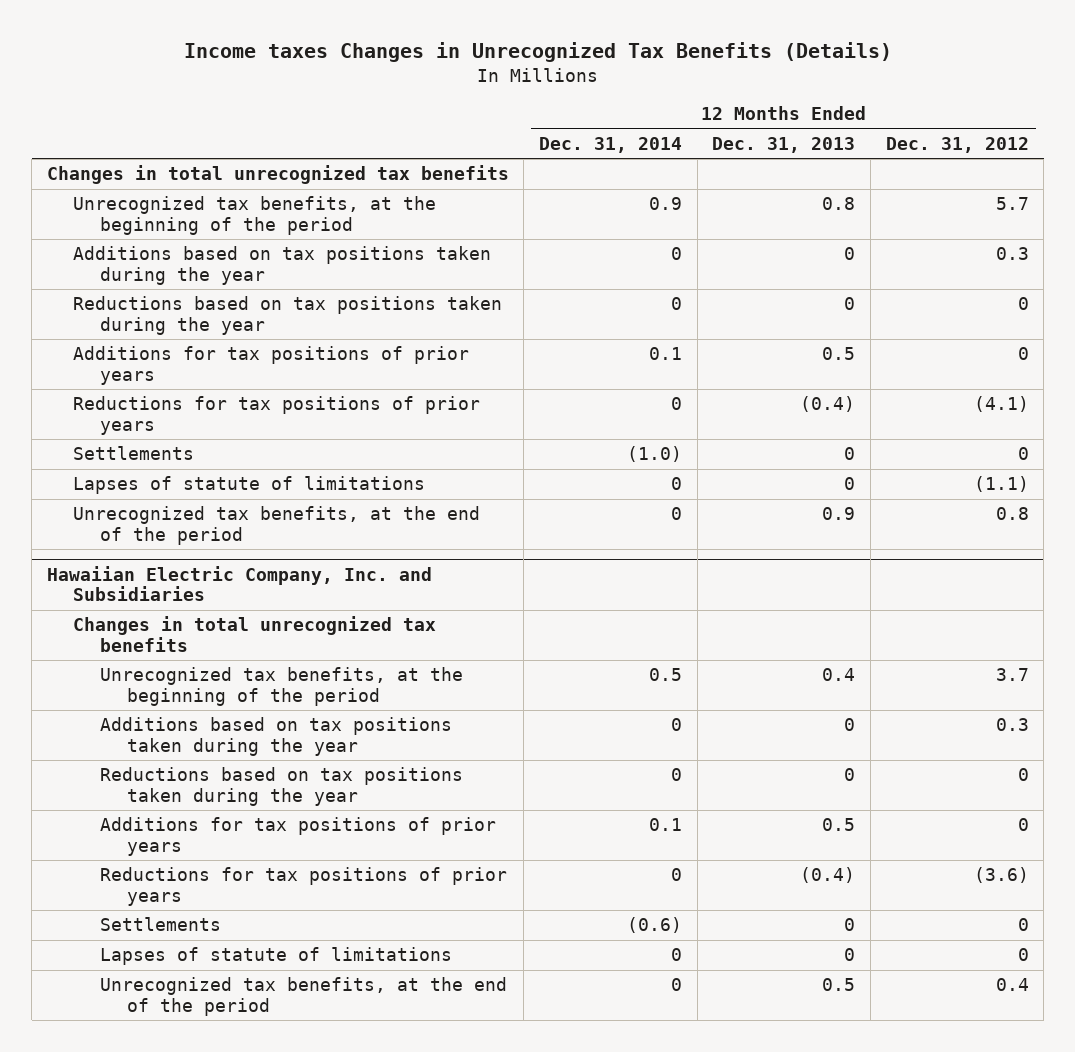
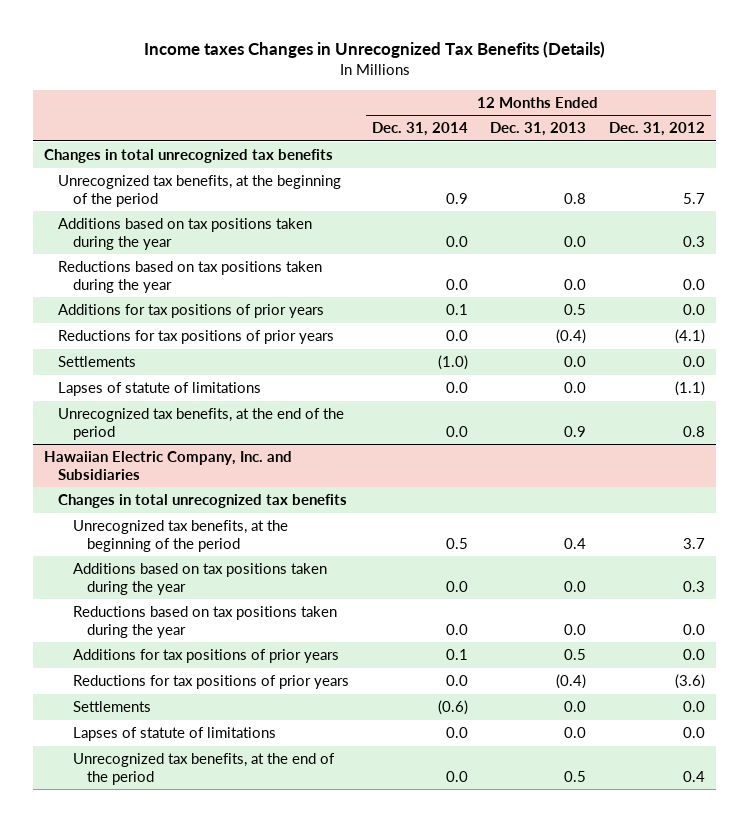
[670,247,682,261] 0 -> [445,235,468,247] 0.0
[844,247,856,261] 0 -> [564,235,587,247] 0.0
[670,297,682,311] 0 -> [445,278,468,290] 0.0
[844,297,856,311] 0 -> [564,278,587,290] 0.0
[1017,297,1029,311] 0 -> [682,278,705,290] 0.0
[1017,347,1029,361] 0 -> [682,304,705,316] 0.0
[670,397,682,411] 0 -> [445,330,468,342] 0.0
[844,447,856,461] 0 -> [564,356,587,368] 0.0
[1017,447,1029,461] 0 -> [682,356,705,368] 0.0
[670,477,682,491] 0 -> [445,382,468,394] 0.0
[844,477,856,491] 0 -> [564,382,587,394] 0.0
[670,507,682,521] 0 -> [445,425,468,437] 0.0
[670,718,682,732] 0 -> [445,580,468,592] 0.0
[844,718,856,732] 0 -> [564,580,587,592] 0.0
[670,768,682,782] 0 -> [445,623,468,635] 0.0
[844,768,856,782] 0 -> [564,623,587,635] 0.0
[1017,768,1029,782] 0 -> [682,623,705,635] 0.0
[1017,818,1029,832] 0 -> [682,649,705,661] 0.0
[670,868,682,882] 0 -> [445,675,468,687] 0.0
[844,918,856,932] 0 -> [564,701,587,713] 0.0
[1017,918,1029,932] 0 -> [682,701,705,713] 0.0
[670,948,682,962] 0 -> [445,727,468,739] 0.0
[844,948,856,962] 0 -> [564,727,587,739] 0.0
[1017,948,1029,962] 0 -> [682,727,705,739] 0.0
[670,978,682,992] 0 -> [445,770,468,782] 0.0

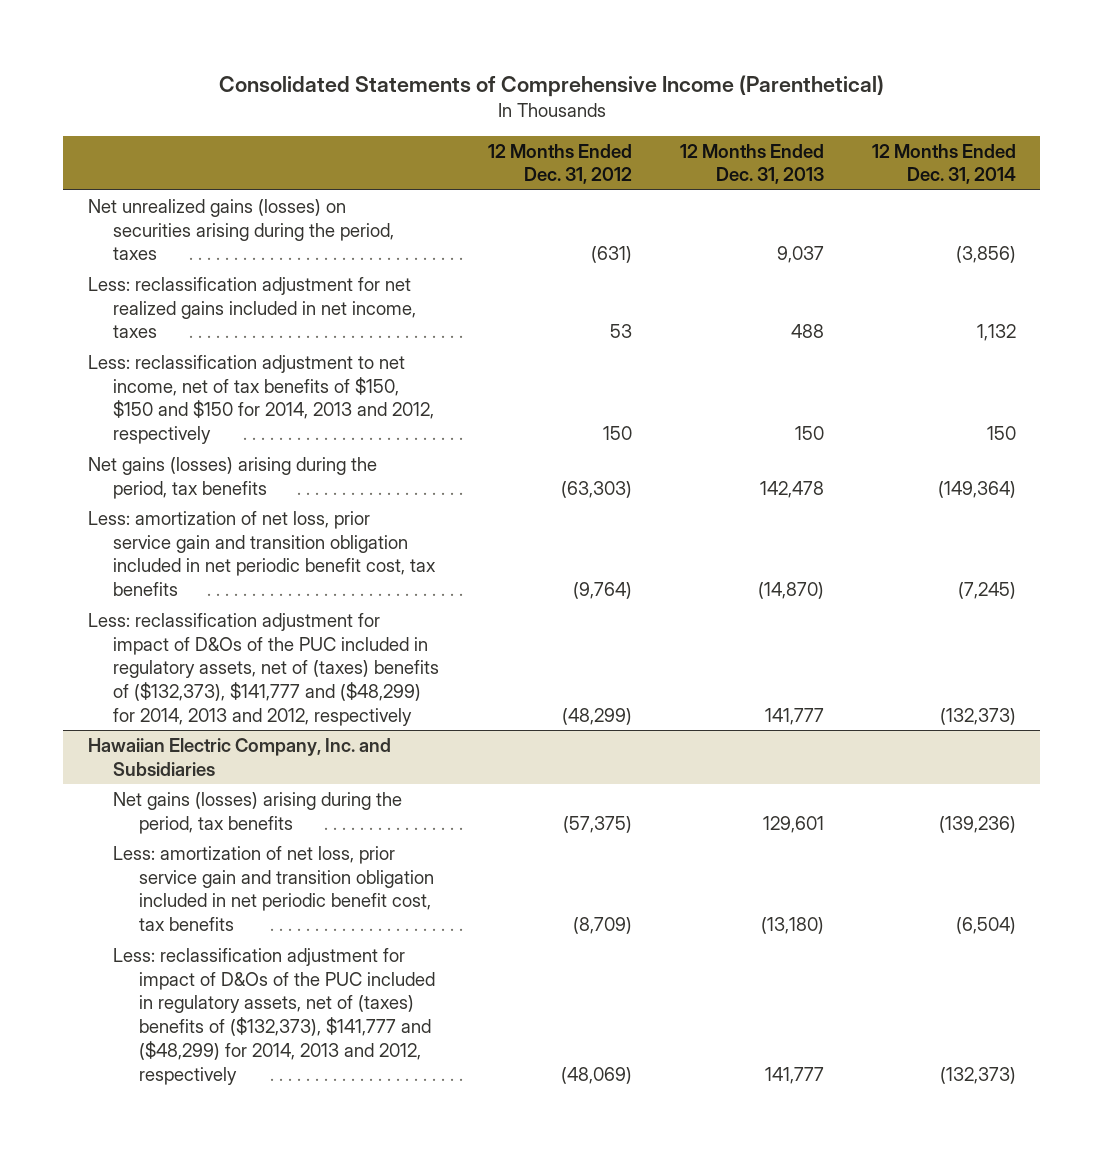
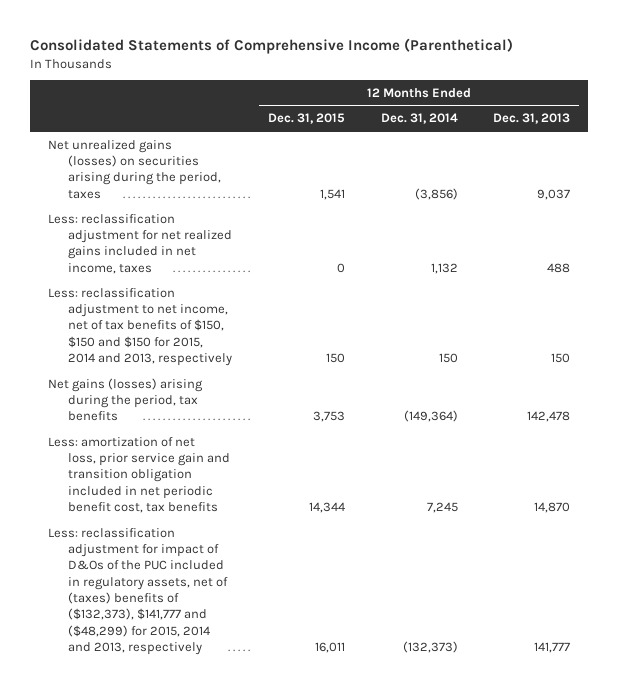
[487,143,632,185] 12 Months Ended Dec. 31, 2012 -> none
none -> [267,113,345,125] Dec. 31, 2015
[87,354,435,445] Less: reclassification adjustment to net income, net of tax benefits of $150, $150 and $150 for 2014, 2013 and 2012, respectively -> [47,287,232,367] Less: reclassification adjustment to net income, net of tax benefits of $150, $150 and $150 for 2015, 2014 and 2013, respectively
[87,737,391,776] Hawaiian Electric Company, Inc. and Subsidiaries -> none
[113,791,403,834] Net gains (losses) arising during the period, tax benefits -> none
[113,845,434,932] Less: amortization of net loss, prior service gain and transition obligation included in net periodic benefit cost, tax benefits -> none
[113,947,435,1085] Less: reclassification adjustment for impact of D&Os of the PUC included in regulatory assets, net of (taxes) benefits of ($132,373), $141,777 and ($48,299) for 2014, 2013 and 2012, respectively -> none
[757,582,824,600] (14,870) -> [534,502,571,514] 14,870
[958,582,1017,600] (7,245) -> [426,502,458,514] 7,245
[87,612,440,727] Less: reclassification adjustment for impact of D&Os of the PUC included in regulatory assets, net of (taxes) benefits of ($132,373), $141,777 and ($48,299) for 2014, 2013 and 2012, respectively -> [47,527,228,656] Less: reclassification adjustment for impact of D&Os of the PUC included in regulatory assets, net of (taxes) benefits of ($132,373), $141,777 and ($48,299) for 2015, 2014 and 2013, respectively

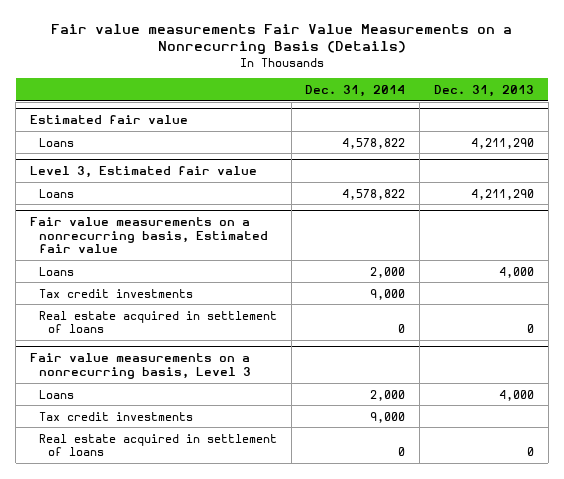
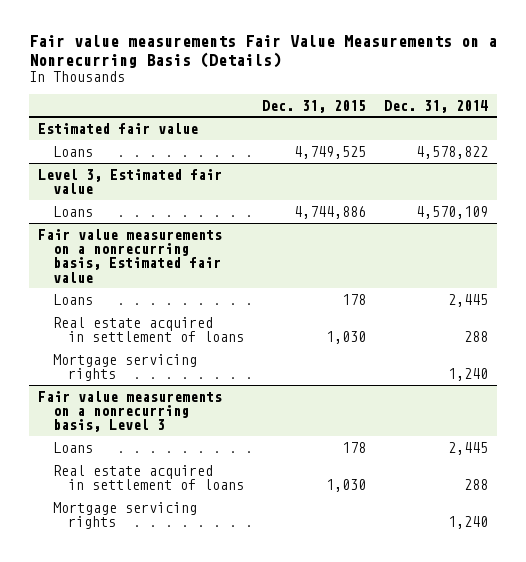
[433,84,534,97] Dec. 31, 2013 -> none
none -> [262,99,367,113] Dec. 31, 2015
[342,188,406,200] 4,578,822 -> [416,205,489,219] 4,570,109
[38,288,193,298] Tax credit investments -> none
[370,266,406,278] 2,000 -> [448,293,489,307] 2,445
[398,323,406,333] 0 -> [464,331,489,343] 288
none -> [53,353,198,382] Mortgage servicing rights
[38,411,193,421] Tax credit investments -> none
[370,389,406,401] 2,000 -> [448,441,489,455] 2,445
[398,446,406,456] 0 -> [464,479,489,491] 288
none -> [53,501,198,530] Mortgage servicing rights

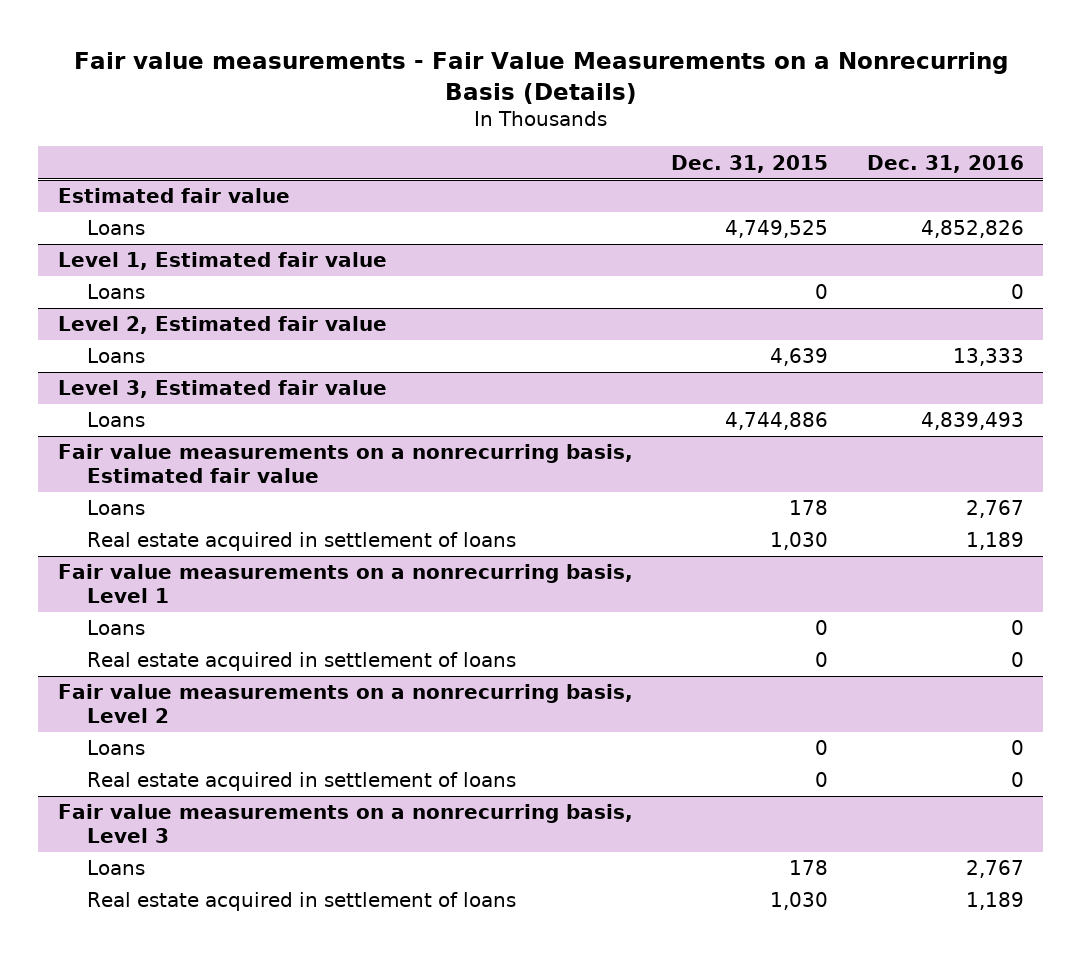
[28,35,497,68] Fair value measurements Fair Value Measurements on a Nonrecurring Basis (Details) -> [73,52,1008,104] Fair value measurements - Fair Value Measurements on a Nonrecurring Basis (Details)
[384,99,489,113] Dec. 31, 2014 -> none
none -> [866,154,1024,173] Dec. 31, 2016
none -> [57,252,387,271] Level 1, Estimated fair value
none -> [86,284,145,300] Loans
none -> [57,316,387,335] Level 2, Estimated fair value
none -> [86,348,145,364] Loans
[53,353,198,382] Mortgage servicing rights -> none
none -> [57,564,633,603] Fair value measurements on a nonrecurring basis, Level 1
none -> [86,620,145,636] Loans
none -> [86,652,516,672] Real estate acquired in settlement of loans
none -> [57,684,633,723] Fair value measurements on a nonrecurring basis, Level 2
none -> [86,740,145,756] Loans
none -> [86,772,516,792] Real estate acquired in settlement of loans
[53,501,198,530] Mortgage servicing rights -> none

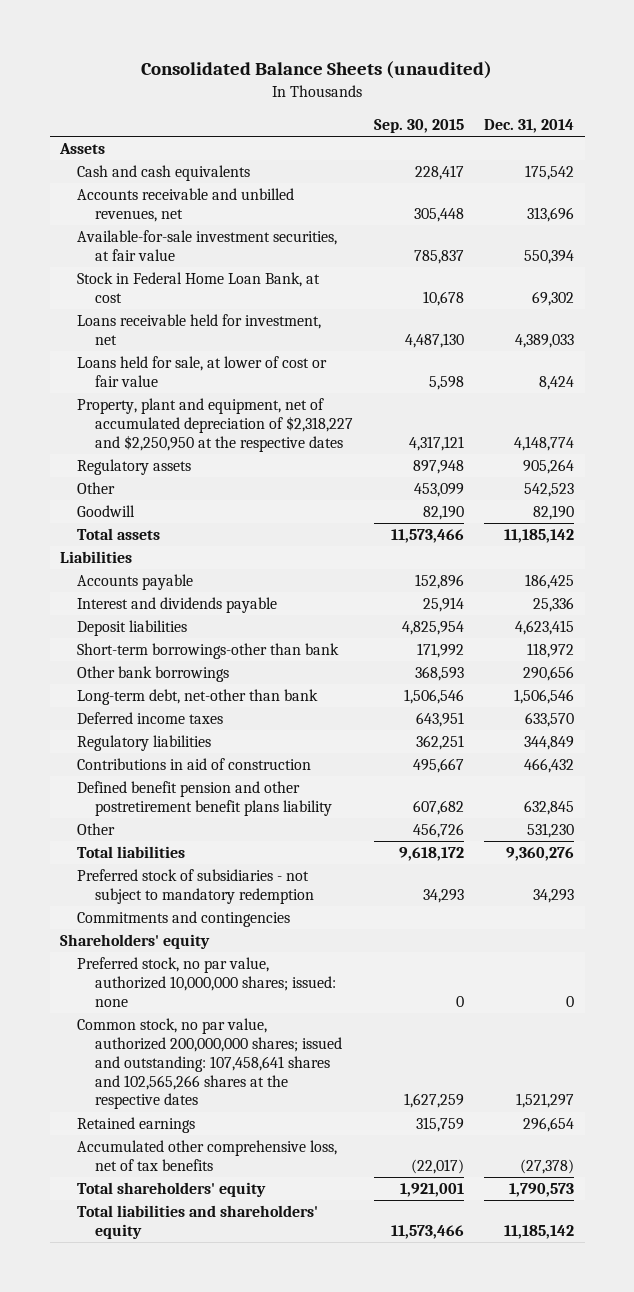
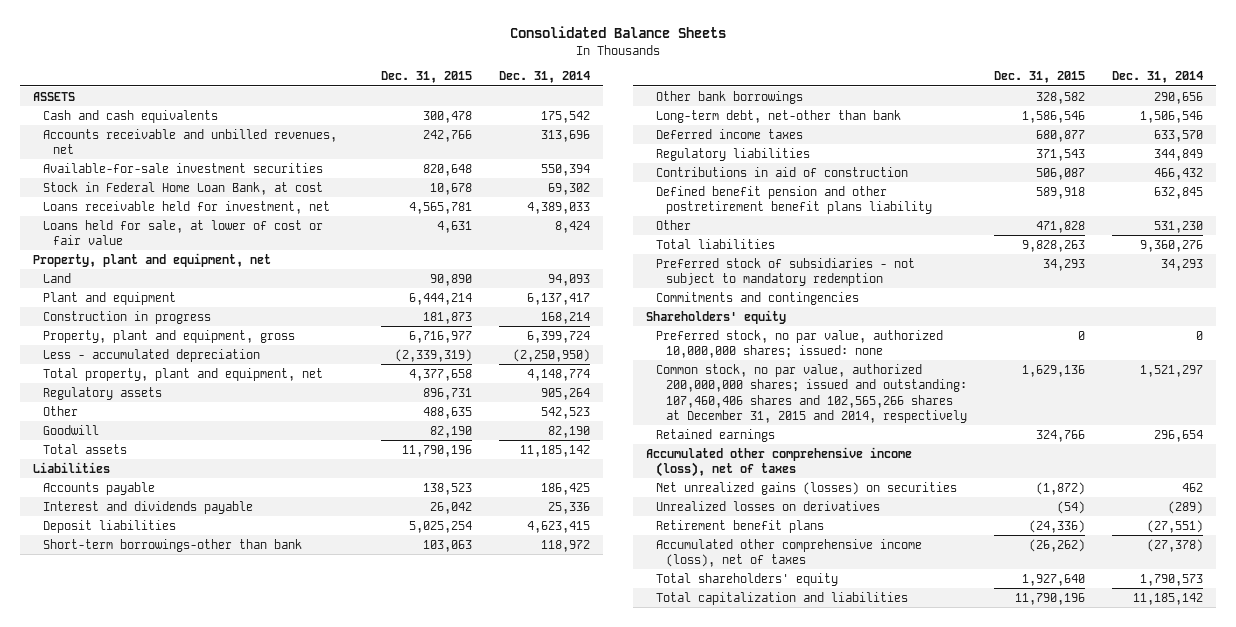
[141,60,493,79] Consolidated Balance Sheets (unaudited) -> [510,26,727,39] Consolidated Balance Sheets
[373,118,464,133] Sep. 30, 2015 -> none
none -> [380,71,472,84] Dec. 31, 2015
[59,143,106,155] Assets -> [32,91,75,101] ASSETS
[77,230,338,262] Available-for-sale investment securities, at fair value -> [42,162,323,173] Available-for-sale investment securities
none -> [32,252,271,267] Property, plant and equipment, net
none -> [42,272,71,283] Land
none -> [42,291,176,305] Plant and equipment
none -> [42,310,211,324] Construction in progress
none -> [42,329,295,343] Property, plant and equipment, gross
none -> [42,348,260,362] Less - accumulated depreciation
[77,398,353,452] Property, plant and equipment, net of accumulated depreciation of $2,318,227 and $2,250,950 at the respective dates -> [42,367,323,381] Total property, plant and equipment, net
[77,1018,342,1110] Common stock, no par value, authorized 200,000,000 shares; issued and outstanding: 107,458,641 shares and 102,565,266 shares at the respective dates -> [656,363,968,423] Common stock, no par value, authorized 200,000,000 shares; issued and outstanding: 107,460,406 shares and 102,565,266 shares at December 31, 2015 and 2014, respectively
none -> [646,446,913,478] Accumulated other comprehensive income (loss), net of taxes
none -> [656,481,958,495] Net unrealized gains (losses) on securities
none -> [656,500,881,511] Unrealized losses on derivatives
none -> [656,519,825,533] Retirement benefit plans
[77,1140,338,1172] Accumulated other comprehensive loss, net of tax benefits -> [656,538,923,568] Accumulated other comprehensive income (loss), net of taxes
[77,1205,319,1240] Total liabilities and shareholders' equity -> [656,591,909,605] Total capitalization and liabilities

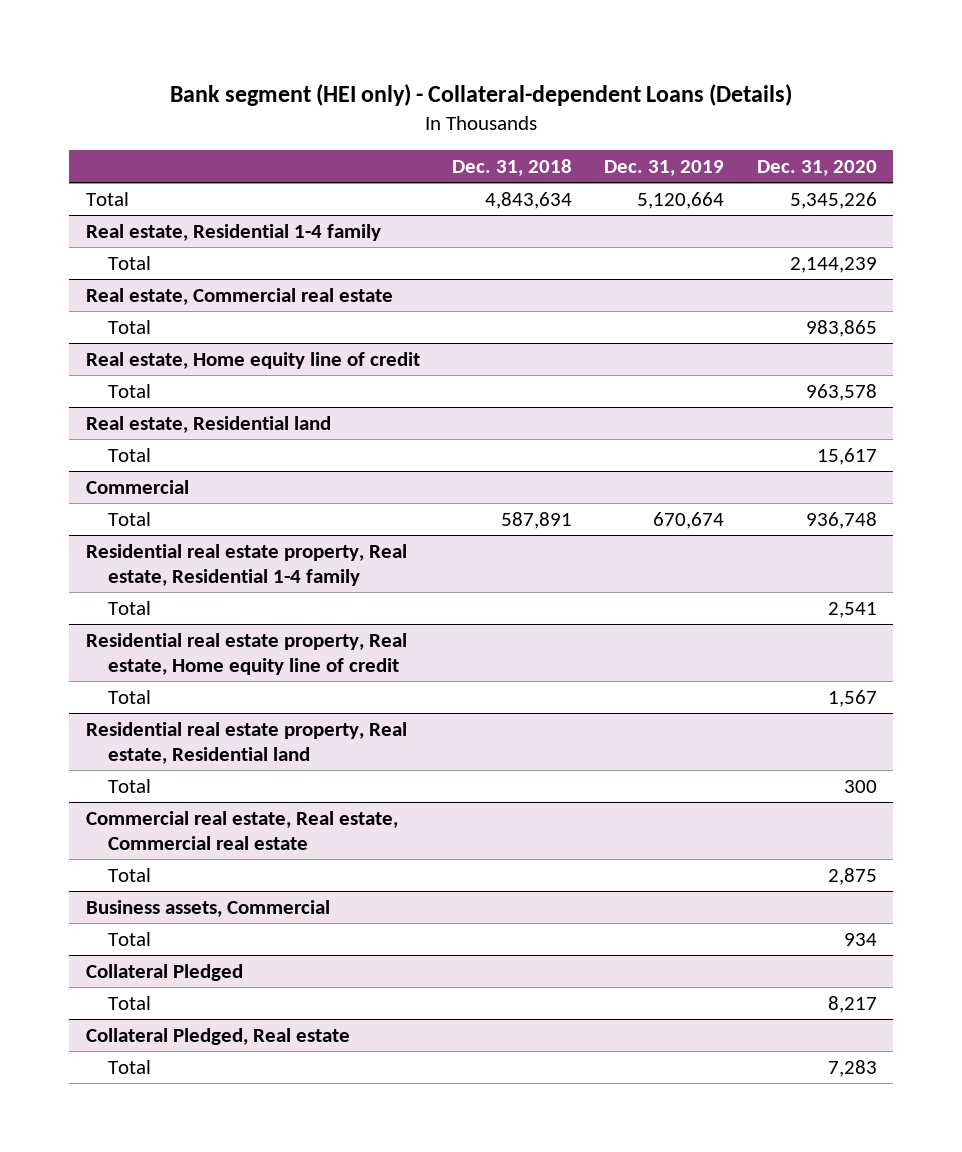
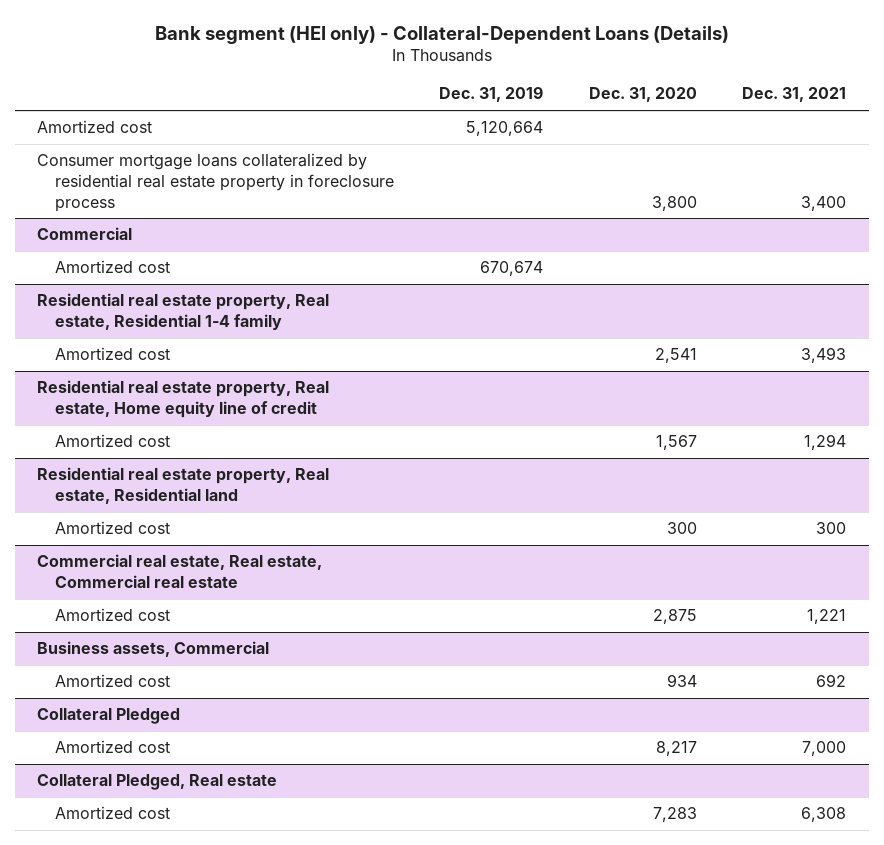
[170,83,793,106] Bank segment (HEI only) - Collateral-dependent Loans (Details) -> [154,25,729,44] Bank segment (HEI only) - Collateral-Dependent Loans (Details)
[451,159,572,177] Dec. 31, 2018 -> none
none -> [742,87,847,103] Dec. 31, 2021
[85,191,129,206] Total -> none
[85,223,381,241] Real estate, Residential 1-4 family -> none
[108,255,152,270] Total -> none
[85,287,393,305] Real estate, Commercial real estate -> none
[108,319,152,334] Total -> none
[85,351,420,369] Real estate, Home equity line of credit -> none
[108,383,152,398] Total -> none
[85,415,331,433] Real estate, Residential land -> none
[108,447,152,462] Total -> none
none -> [37,120,153,134] Amortized cost
none -> [37,153,394,212] Consumer mortgage loans collateralized by residential real estate property in foreclosure process
[108,511,152,526] Total -> none
none -> [54,260,170,274] Amortized cost
[108,600,152,615] Total -> [54,347,170,361] Amortized cost
[108,689,152,704] Total -> [54,434,170,448] Amortized cost
[108,778,152,793] Total -> none
none -> [54,521,170,535] Amortized cost
[108,867,152,882] Total -> [54,608,170,622] Amortized cost
[108,931,152,946] Total -> [54,674,170,688] Amortized cost
[108,995,152,1010] Total -> [54,740,170,754] Amortized cost
[108,1059,152,1074] Total -> [54,806,170,820] Amortized cost

